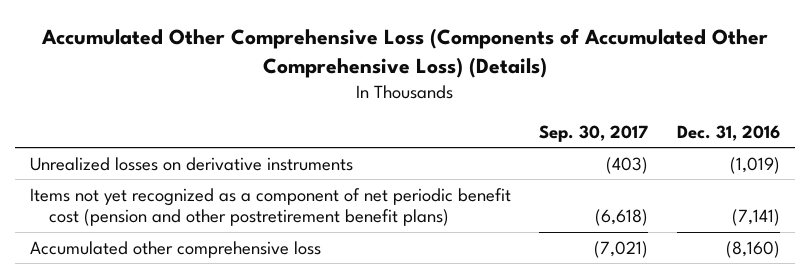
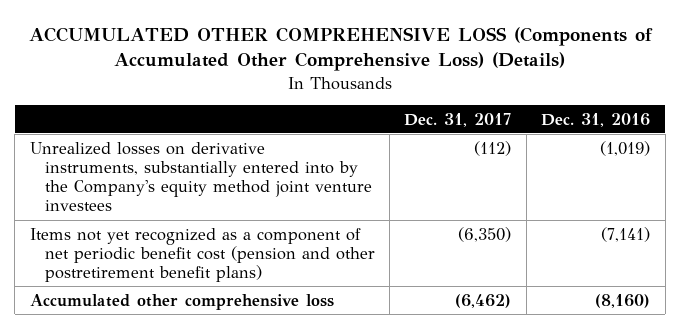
[40,27,768,78] Accumulated Other Comprehensive Loss (Components of Accumulated Other Comprehensive Loss) (Details) -> [28,26,653,72] ACCUMULATED OTHER COMPREHENSIVE LOSS (Components of Accumulated Other Comprehensive Loss) (Details)
[539,124,649,142] Sep. 30, 2017 -> none
none -> [404,112,512,127] Dec. 31, 2017
[29,156,353,171] Unrealized losses on derivative instruments -> [29,141,372,212] Unrealized losses on derivative instruments, substantially entered into by the Company's equity method joint venture investees

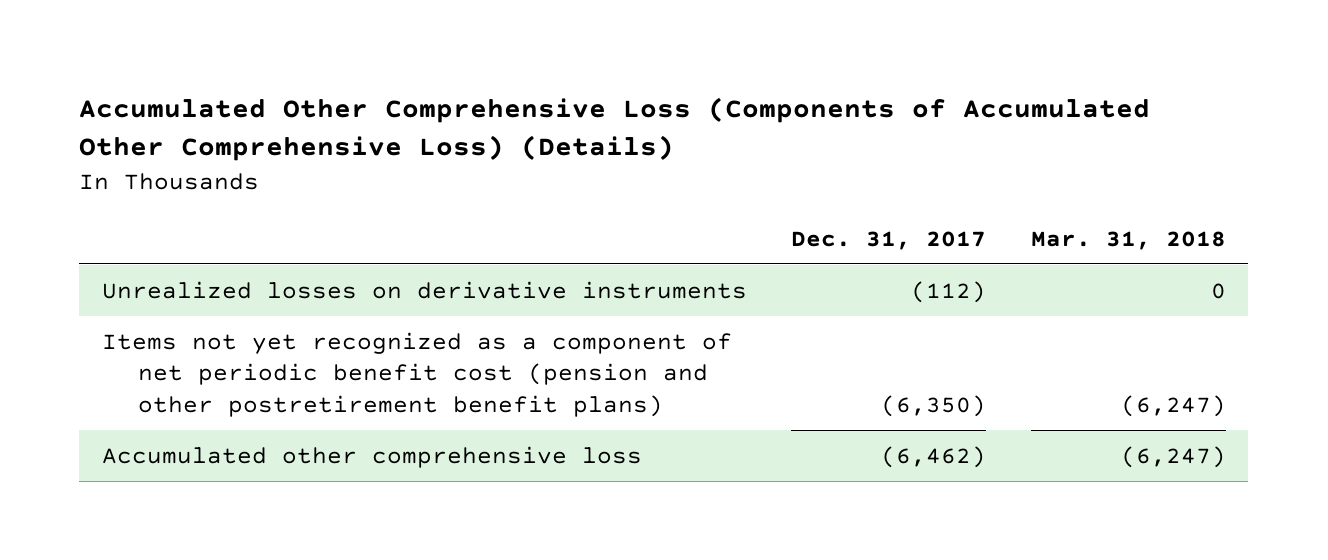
[28,26,653,72] ACCUMULATED OTHER COMPREHENSIVE LOSS (Components of Accumulated Other Comprehensive Loss) (Details) -> [79,97,1151,162] Accumulated Other Comprehensive Loss (Components of Accumulated Other Comprehensive Loss) (Details)
[541,112,651,127] Dec. 31, 2016 -> none
none -> [1030,230,1226,250] Mar. 31, 2018
[29,141,372,212] Unrealized losses on derivative instruments, substantially entered into by the Company's equity method joint venture investees -> [101,280,747,299] Unrealized losses on derivative instruments

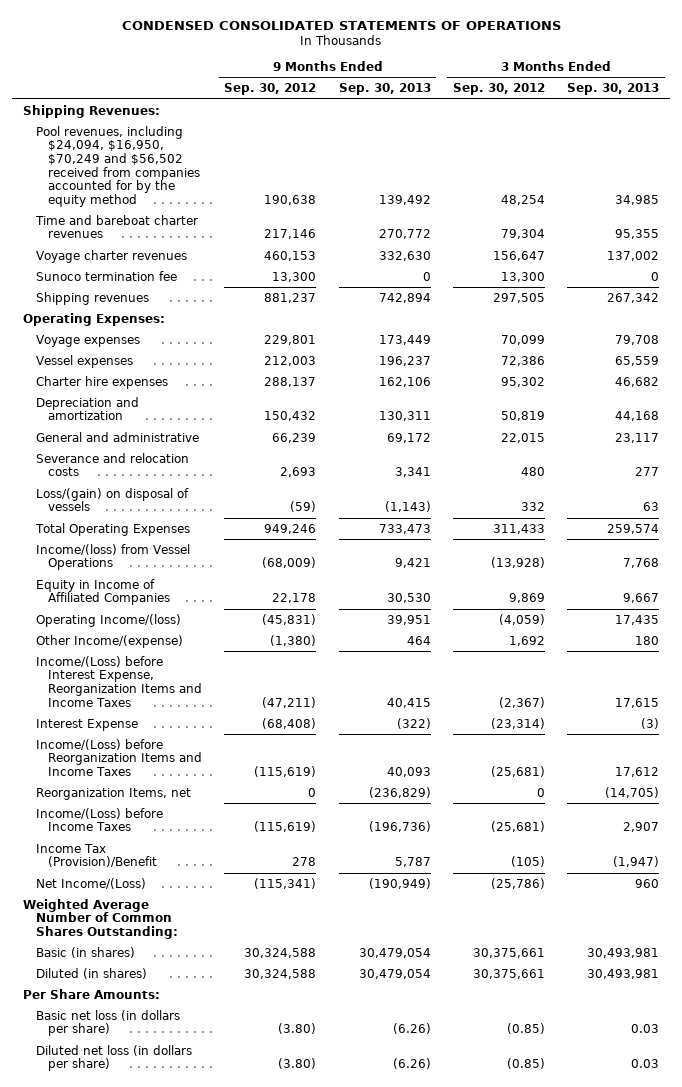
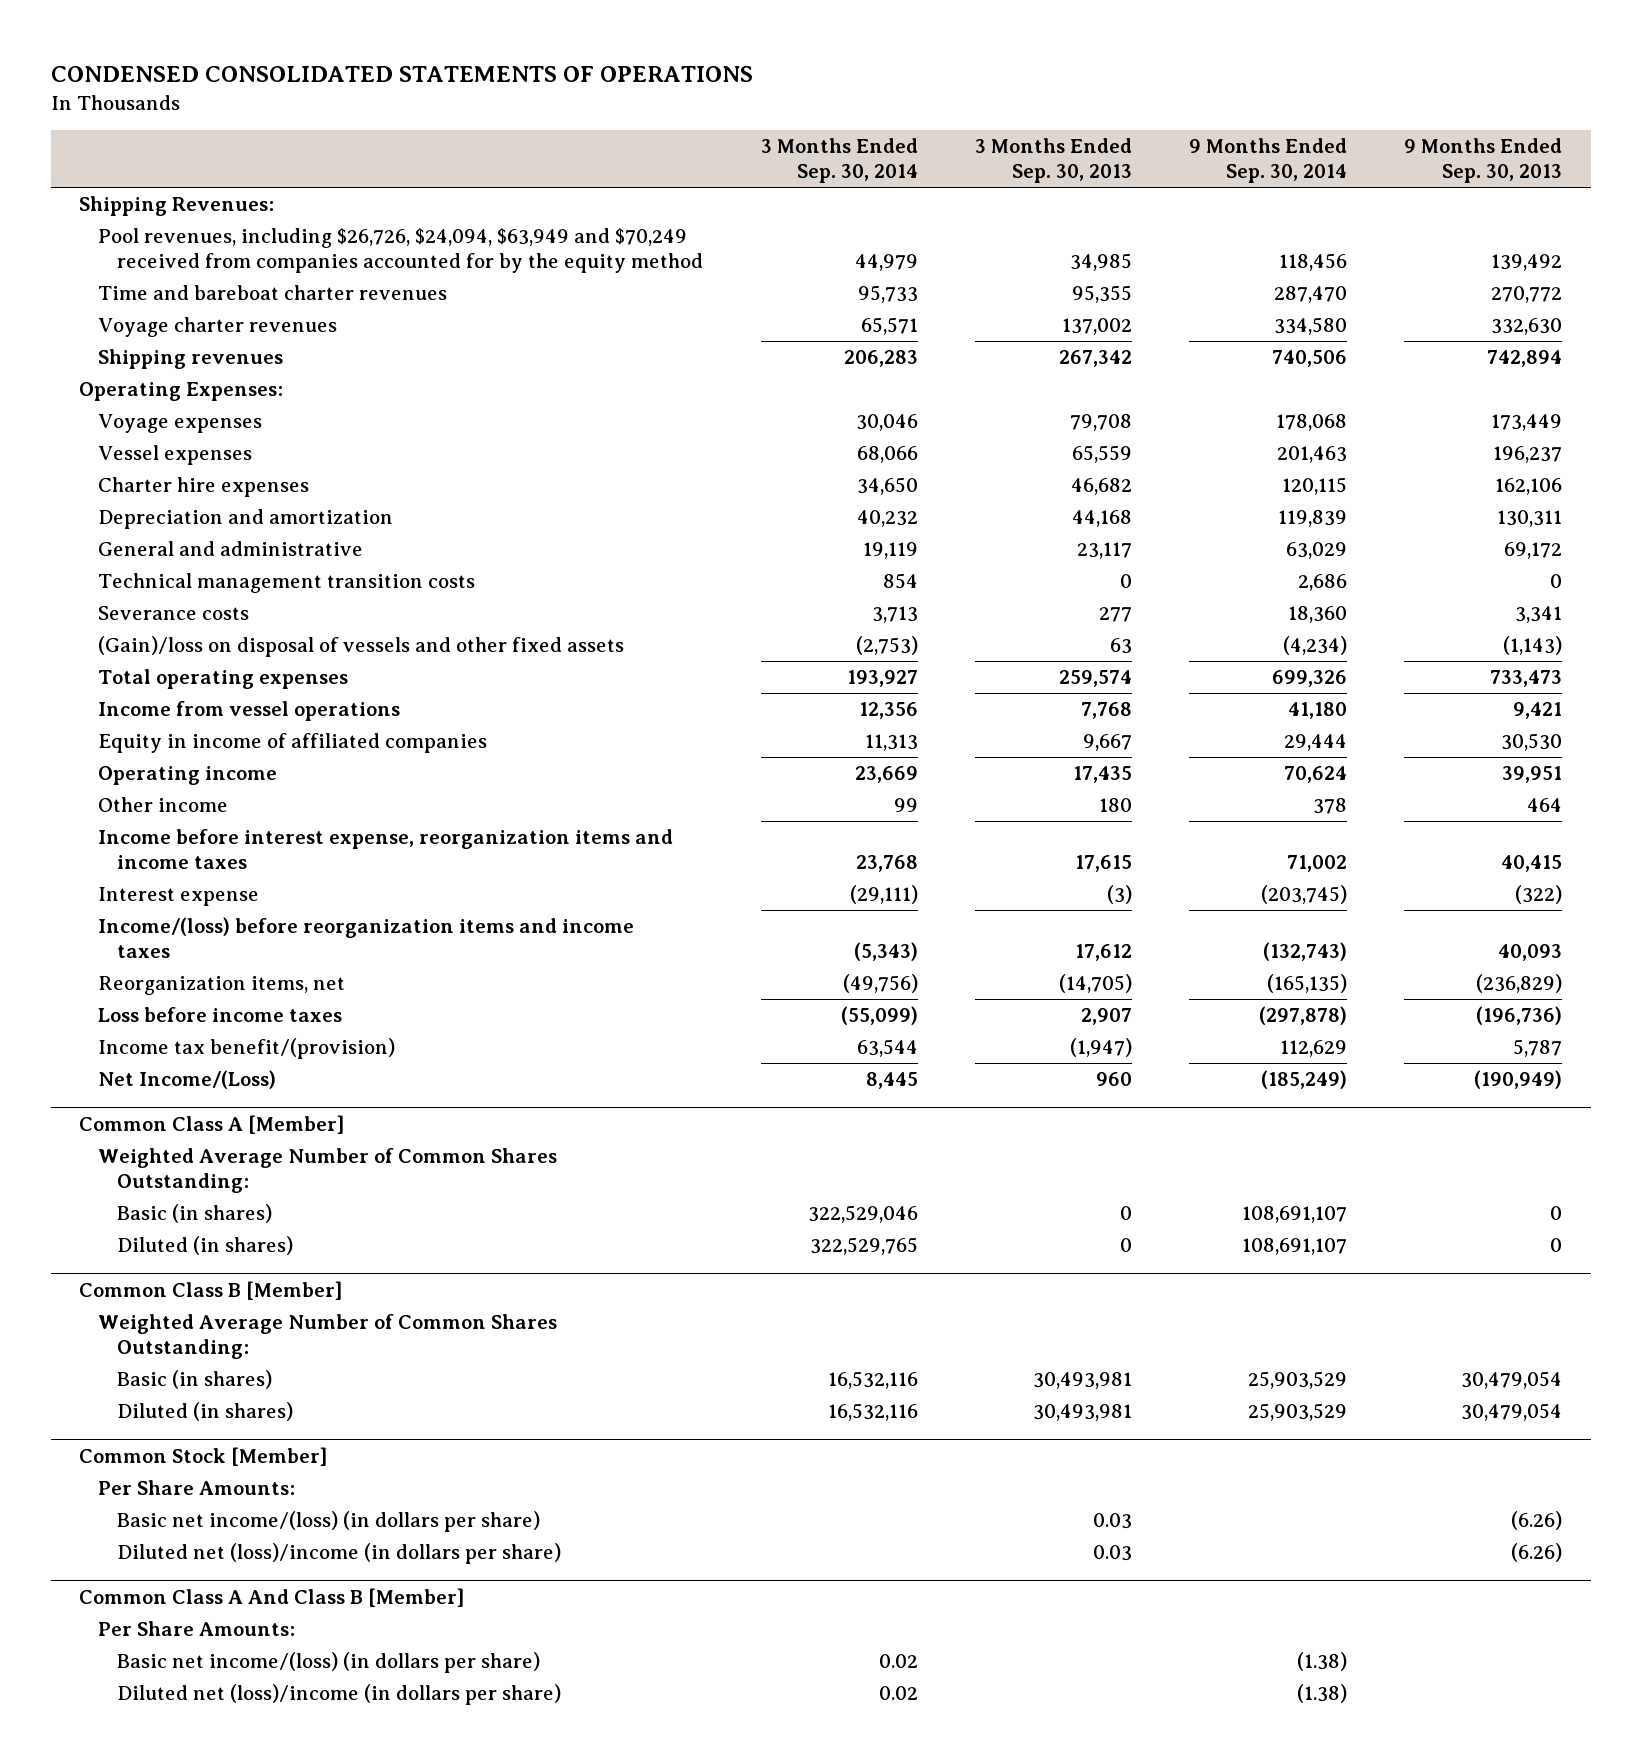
[224,83,317,96] Sep. 30, 2012 -> none
[452,83,545,96] Sep. 30, 2012 -> none
none -> [760,138,918,184] 3 Months Ended Sep. 30, 2014
none -> [1188,138,1347,184] 9 Months Ended Sep. 30, 2014
[35,125,201,207] Pool revenues, including $24,094, $16,950, $70,249 and $56,502 received from companies accounted for by the equity method -> [98,228,704,274] Pool revenues, including $26,726, $24,094, $63,949 and $70,249 received from companies accounted for by the equity method
[35,270,177,281] Sunoco termination fee -> none
none -> [98,573,476,594] Technical management transition costs
[35,452,189,477] Severance and relocation costs -> [98,606,250,621] Severance costs
[35,487,189,512] Loss/(gain) on disposal of vessels -> [98,636,625,658] (Gain)/loss on disposal of vessels and other fixed assets
[34,522,190,536] Total Operating Expenses -> [98,669,349,690] Total operating expenses
[35,543,190,571] Income/(loss) from Vessel Operations -> [98,701,401,722] Income from vessel operations
[35,578,171,606] Equity in Income of Affiliated Companies -> [98,733,488,754] Equity in income of affiliated companies
[35,613,181,627] Operating Income/(loss) -> [98,766,278,786] Operating income
[35,634,183,648] Other Income/(expense) -> [98,797,229,813] Other income
[35,655,203,707] Income/(Loss) before Interest Expense, Reorganization Items and Income Taxes -> [98,829,674,870] Income before interest expense, reorganization items and income taxes
[35,718,138,731] Interest Expense -> [98,887,260,907] Interest expense
[35,738,203,776] Income/(Loss) before Reorganization Items and Income Taxes -> [98,917,635,959] Income/(loss) before reorganization items and income taxes
[35,787,191,800] Reorganization Items, net -> [98,976,346,996] Reorganization items, net
[35,807,163,832] Income/(Loss) before Income Taxes -> [98,1007,343,1023] Loss before income taxes
[35,843,158,868] Income Tax (Provision)/Benefit -> [98,1038,396,1060] Income tax benefit/(provision)
none -> [79,1114,345,1134] Common Class A [Member]
none -> [117,1204,273,1224] Basic (in shares)
none -> [117,1236,294,1256] Diluted (in shares)
none -> [79,1280,343,1300] Common Class B [Member]
none -> [98,1314,558,1360] Weighted Average Number of Common Shares Outstanding:
none -> [79,1446,328,1466] Common Stock [Member]
[35,1009,180,1037] Basic net loss (in dollars per share) -> [117,1511,541,1533] Basic net income/(loss) (in dollars per share)
[35,1044,192,1072] Diluted net loss (in dollars per share) -> [117,1543,562,1565] Diluted net (loss)/income (in dollars per share)
none -> [79,1587,465,1607] Common Class A And Class B [Member]
none -> [98,1621,296,1637] Per Share Amounts:
none -> [117,1652,541,1674] Basic net income/(loss) (in dollars per share)
none -> [117,1684,562,1706] Diluted net (loss)/income (in dollars per share)

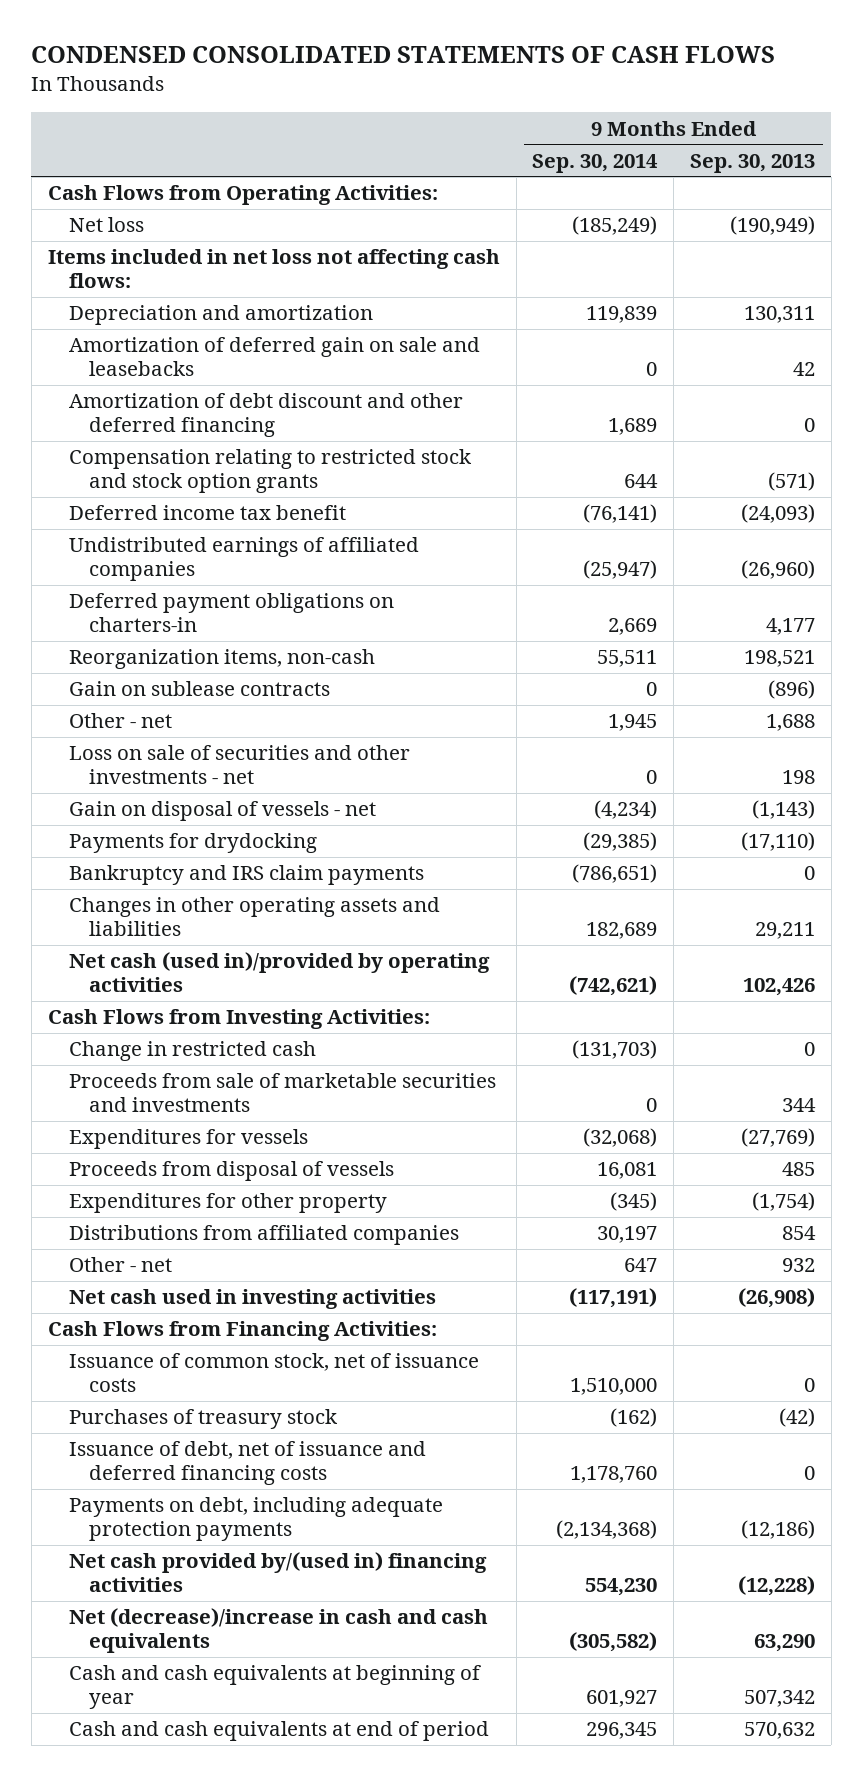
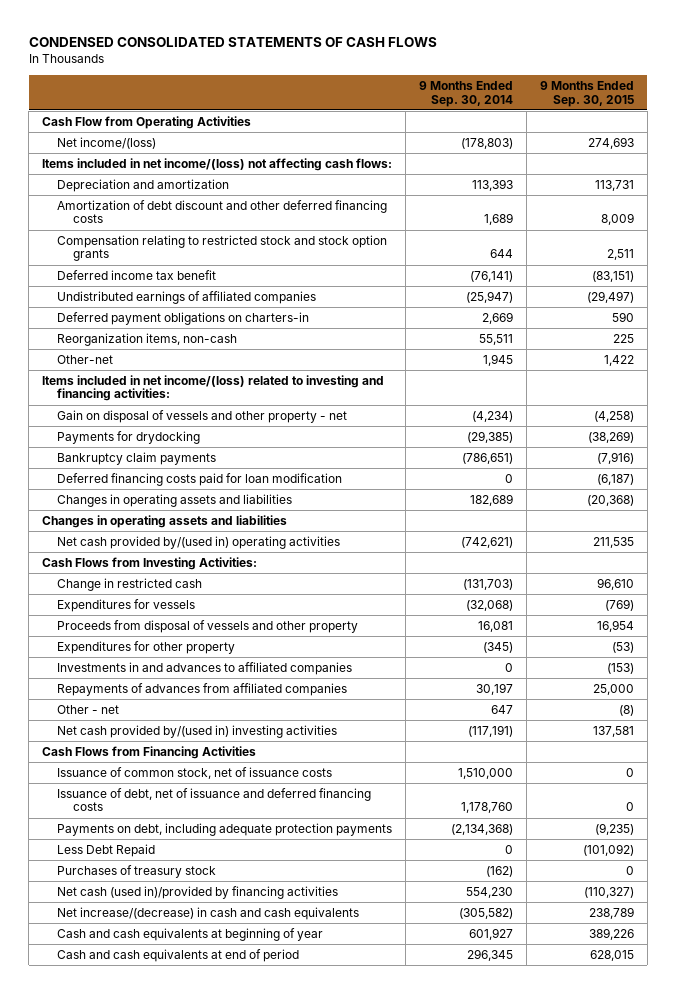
[690,153,816,173] Sep. 30, 2013 -> none
none -> [539,80,634,107] 9 Months Ended Sep. 30, 2015
[68,337,480,377] Amortization of deferred gain on sale and leasebacks -> none
[47,185,438,206] Cash Flows from Operating Activities: -> [42,115,252,129] Cash Flow from Operating Activities
[68,217,144,233] Net loss -> [57,136,157,149] Net income/(loss)
[572,216,658,236] (185,249) -> [461,137,514,149] (178,803)
[47,249,500,289] Items included in net loss not affecting cash flows: -> [42,157,393,171] Items included in net income/(loss) not affecting cash flows:
[586,306,658,324] 119,839 -> [472,178,514,191] 113,393
[68,393,463,438] Amortization of debt discount and other deferred financing -> [57,199,388,224] Amortization of debt discount and other deferred financing costs
[68,681,330,697] Gain on sublease contracts -> none
[68,745,410,785] Loss on sale of securities and other investments - net -> none
[68,713,172,729] Other - net -> [57,354,114,364] Other-net
none -> [42,374,385,402] Items included in net income/(loss) related to investing and financing activities:
[68,801,376,822] Gain on disposal of vessels - net -> [57,409,348,423] Gain on disposal of vessels and other property - net
[68,865,424,886] Bankruptcy and IRS claim payments -> [57,451,217,465] Bankruptcy claim payments
none -> [57,472,343,486] Deferred financing costs paid for loan modification
[68,897,440,937] Changes in other operating assets and liabilities -> [57,493,293,507] Changes in operating assets and liabilities
none -> [42,514,288,528] Changes in operating assets and liabilities
[68,952,490,993] Net cash (used in)/provided by operating activities -> [57,535,341,549] Net cash provided by/(used in) operating activities
[68,1073,496,1113] Proceeds from sale of marketable securities and investments -> none
[68,1161,394,1182] Proceeds from disposal of vessels -> [57,619,359,633] Proceeds from disposal of vessels and other property
none -> [57,661,353,675] Investments in and advances to affiliated companies
[68,1225,459,1246] Distributions from affiliated companies -> [57,682,348,696] Repayments of advances from affiliated companies
[68,1289,436,1310] Net cash used in investing activities -> [57,724,338,738] Net cash provided by/(used in) investing activities
[47,1321,437,1342] Cash Flows from Financing Activities: -> [42,745,257,759] Cash Flows from Financing Activities
none -> [57,843,156,857] Less Debt Repaid
[68,1409,338,1430] Purchases of treasury stock -> [57,864,217,878] Purchases of treasury stock
[68,1552,487,1593] Net cash provided by/(used in) financing activities -> [57,885,339,899] Net cash (used in)/provided by financing activities
[68,1608,488,1654] Net (decrease)/increase in cash and cash equivalents -> [57,906,360,920] Net increase/(decrease) in cash and cash equivalents

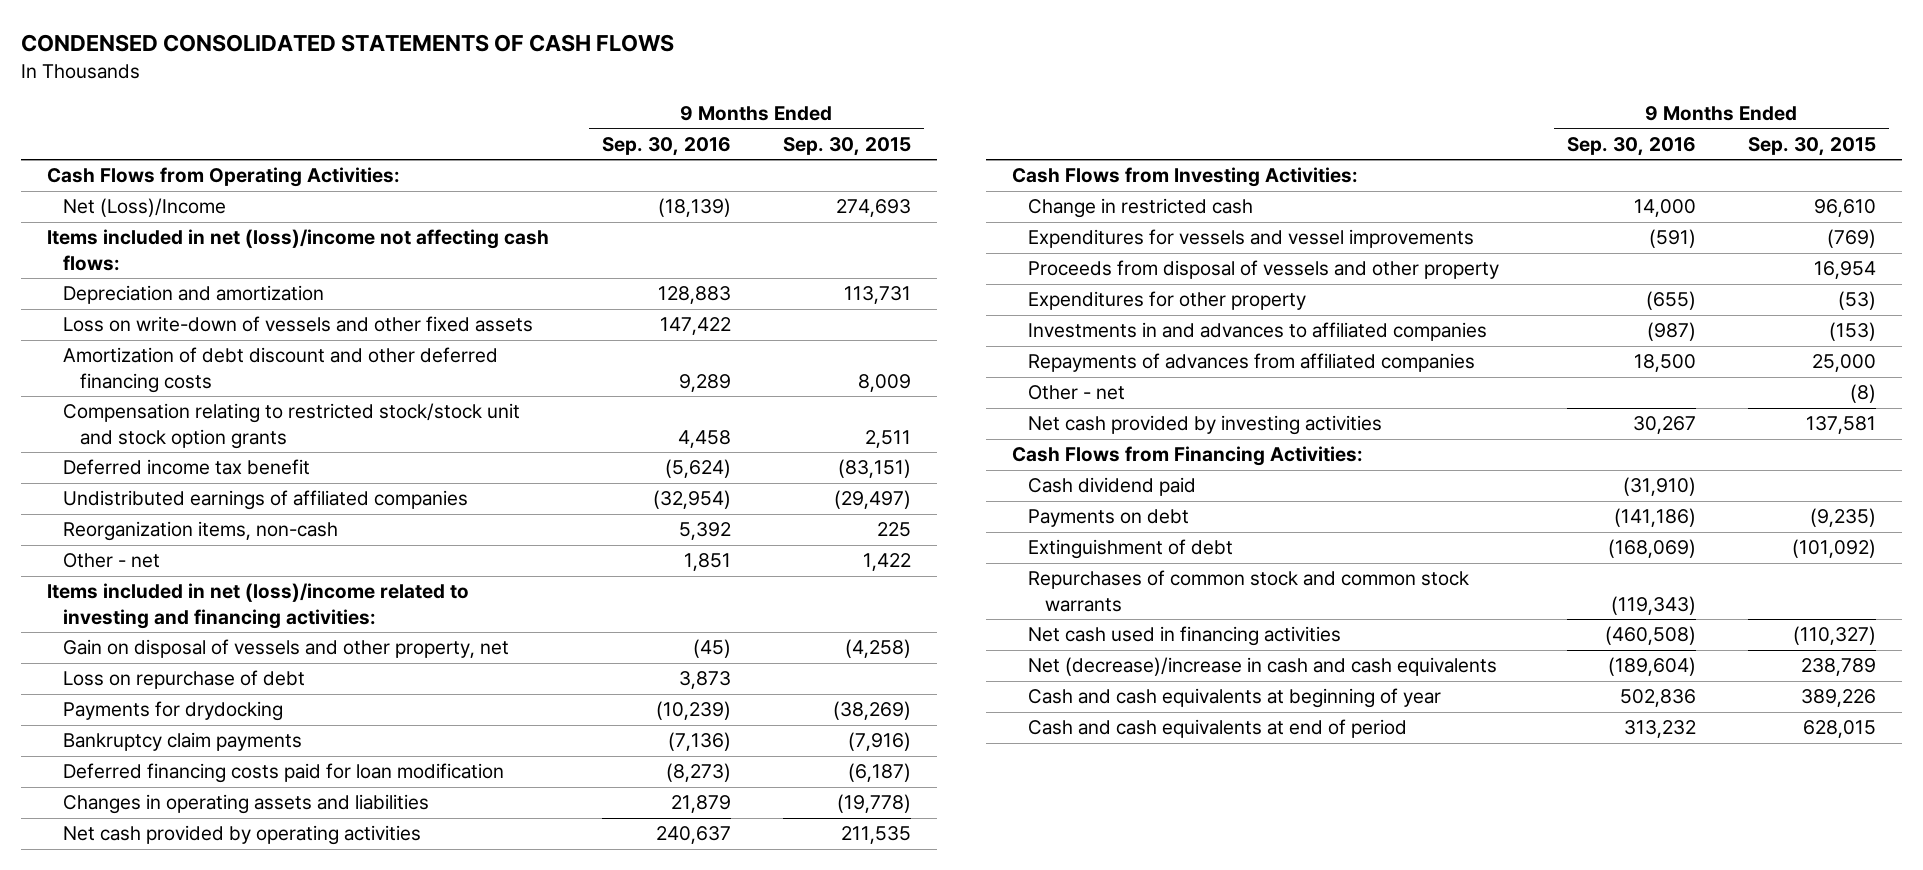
[419,80,514,107] 9 Months Ended Sep. 30, 2014 -> none
none -> [601,136,731,156] Sep. 30, 2016
[42,115,252,129] Cash Flow from Operating Activities -> [47,167,401,188] Cash Flows from Operating Activities:
[57,136,157,149] Net income/(loss) -> [63,198,227,218] Net (Loss)/Income
[42,157,393,171] Items included in net income/(loss) not affecting cash flows: -> [47,229,550,271] Items included in net (loss)/income not affecting cash flows:
none -> [63,316,534,333] Loss on write-down of vessels and other fixed assets
[57,234,388,262] Compensation relating to restricted stock and stock option grants -> [63,403,521,449] Compensation relating to restricted stock/stock unit and stock option grants
[57,311,310,325] Deferred payment obligations on charters-in -> none
[57,354,114,364] Other-net -> [63,553,161,569] Other - net
[42,374,385,402] Items included in net income/(loss) related to investing and financing activities: -> [47,583,470,629] Items included in net (loss)/income related to investing and financing activities:
[57,409,348,423] Gain on disposal of vessels and other property - net -> [63,639,510,659] Gain on disposal of vessels and other property, net
none -> [63,670,306,690] Loss on repurchase of debt
[42,514,288,528] Changes in operating assets and liabilities -> none
[586,494,634,506] (20,368) -> [837,794,912,814] (19,778)
[57,535,341,549] Net cash provided by/(used in) operating activities -> [63,825,422,846] Net cash provided by operating activities
[57,598,196,612] Expenditures for vessels -> [1028,229,1475,249] Expenditures for vessels and vessel improvements
[57,766,333,779] Issuance of common stock, net of issuance costs -> none
[57,787,372,812] Issuance of debt, net of issuance and deferred financing costs -> none
[57,864,217,878] Purchases of treasury stock -> none
[57,724,338,738] Net cash provided by/(used in) investing activities -> [1028,415,1383,436] Net cash provided by investing activities
[42,745,257,759] Cash Flows from Financing Activities -> [1012,446,1364,467] Cash Flows from Financing Activities:
none -> [1028,477,1197,497] Cash dividend paid
[57,822,393,836] Payments on debt, including adequate protection payments -> [1028,509,1190,528] Payments on debt
[57,843,156,857] Less Debt Repaid -> [1028,539,1234,560] Extinguishment of debt
none -> [1028,570,1470,612] Repurchases of common stock and common stock warrants
[57,885,339,899] Net cash (used in)/provided by financing activities -> [1028,626,1342,647] Net cash used in financing activities
[57,906,360,920] Net increase/(decrease) in cash and cash equivalents -> [1028,657,1498,677] Net (decrease)/increase in cash and cash equivalents

